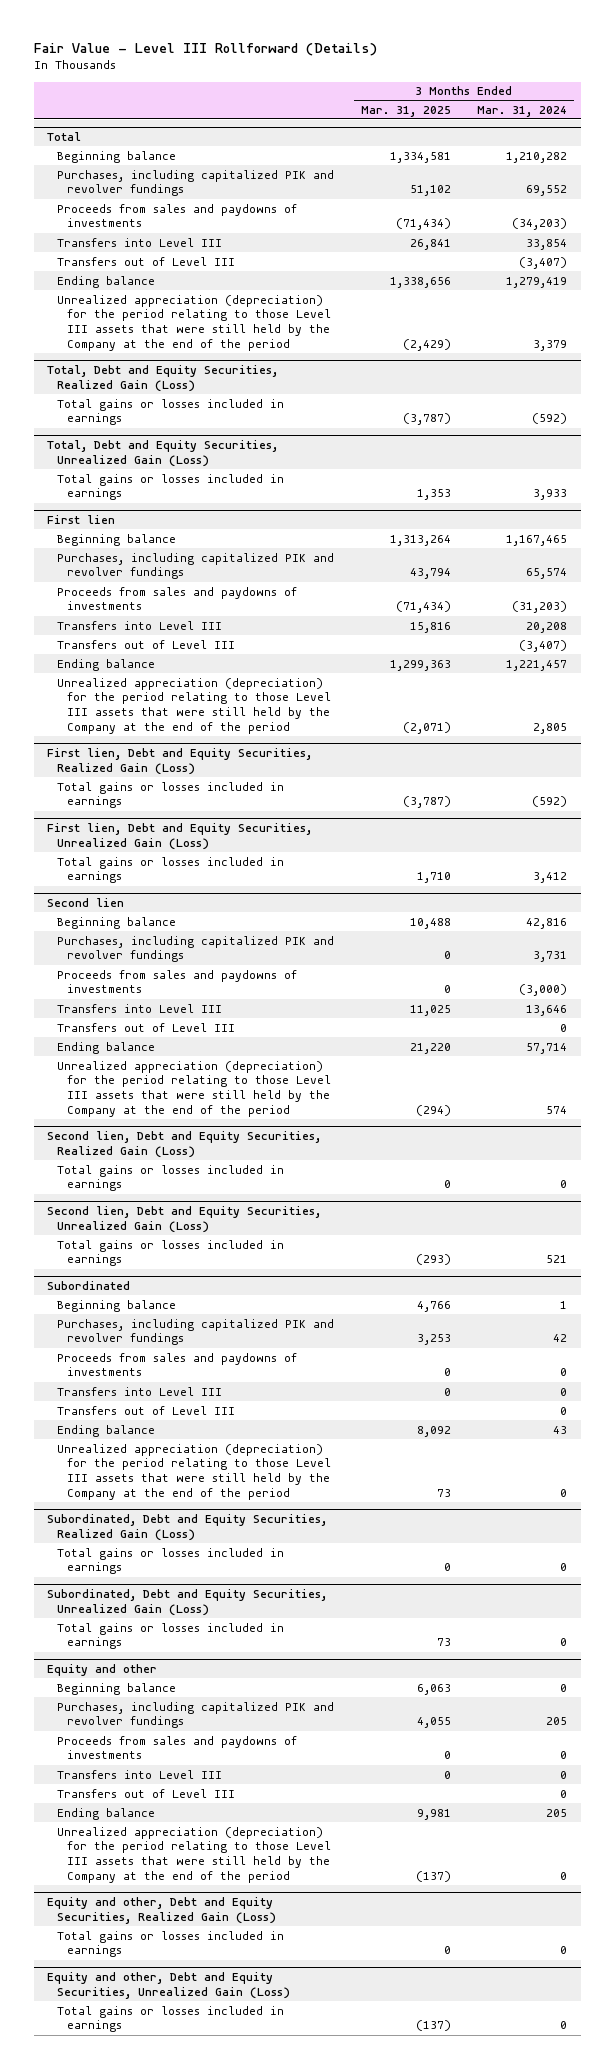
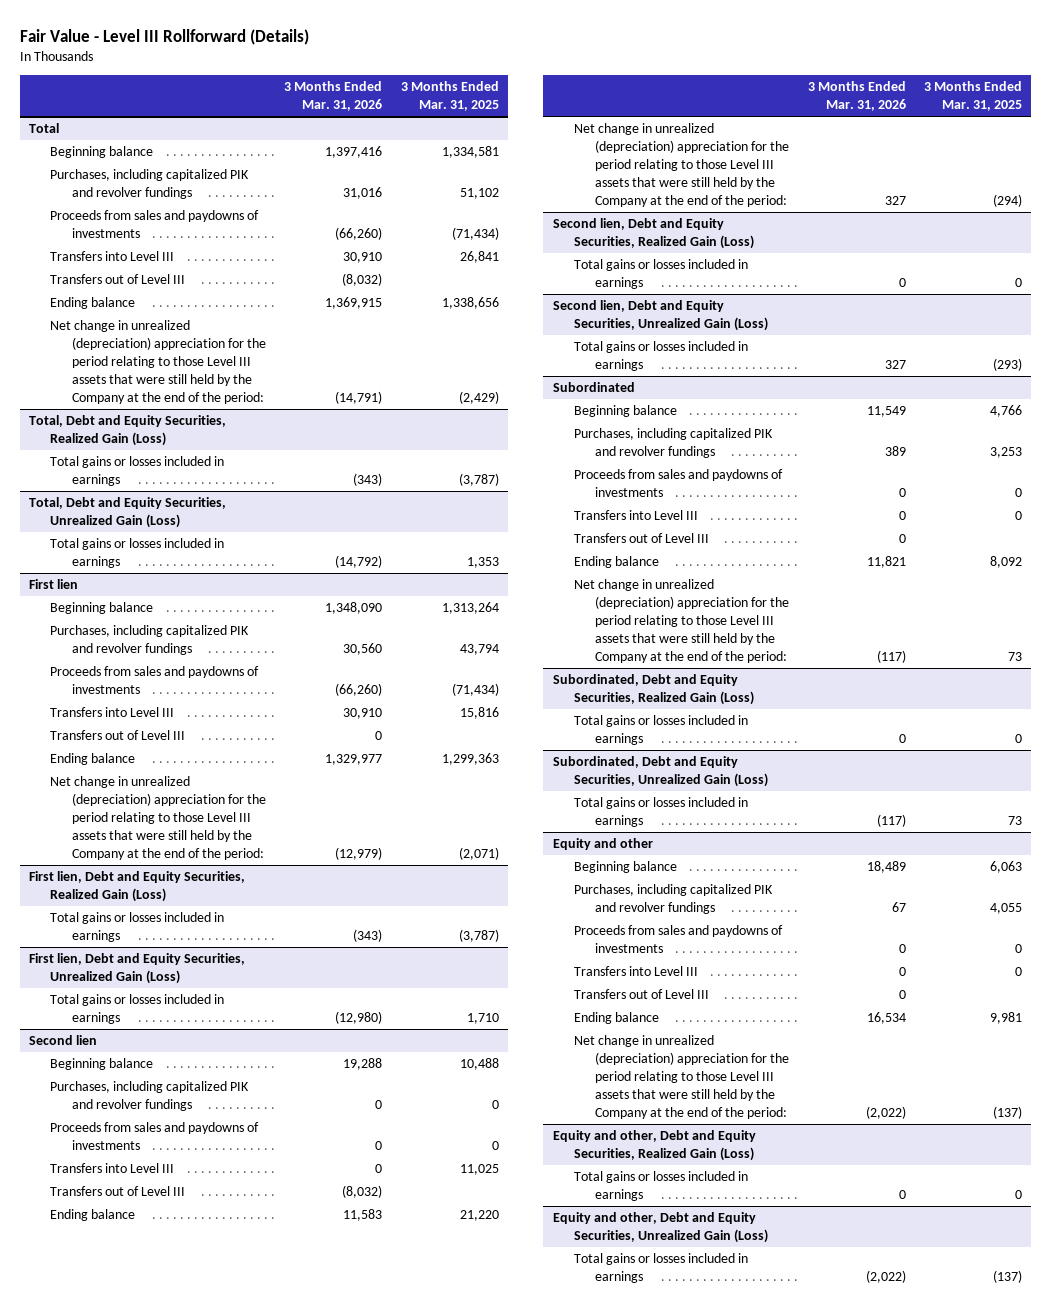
[477,105,568,117] Mar. 31, 2024 -> none
none -> [284,81,383,112] 3 Months Ended Mar. 31, 2026
[57,294,332,352] Unrealized appreciation (depreciation) for the period relating to those Level III assets that were still held by the Company at the end of the period -> [50,319,266,405] Net change in unrealized (depreciation) appreciation for the period relating to those Level III assets that were still held by the Company at the end of the period:
[57,677,332,735] Unrealized appreciation (depreciation) for the period relating to those Level III assets that were still held by the Company at the end of the period -> [50,775,266,861] Net change in unrealized (depreciation) appreciation for the period relating to those Level III assets that were still held by the Company at the end of the period:
[57,1060,332,1118] Unrealized appreciation (depreciation) for the period relating to those Level III assets that were still held by the Company at the end of the period -> [573,122,790,208] Net change in unrealized (depreciation) appreciation for the period relating to those Level III assets that were still held by the Company at the end of the period:
[57,1443,332,1501] Unrealized appreciation (depreciation) for the period relating to those Level III assets that were still held by the Company at the end of the period -> [573,578,790,664] Net change in unrealized (depreciation) appreciation for the period relating to those Level III assets that were still held by the Company at the end of the period:
[57,1826,332,1884] Unrealized appreciation (depreciation) for the period relating to those Level III assets that were still held by the Company at the end of the period -> [573,1034,790,1120] Net change in unrealized (depreciation) appreciation for the period relating to those Level III assets that were still held by the Company at the end of the period:

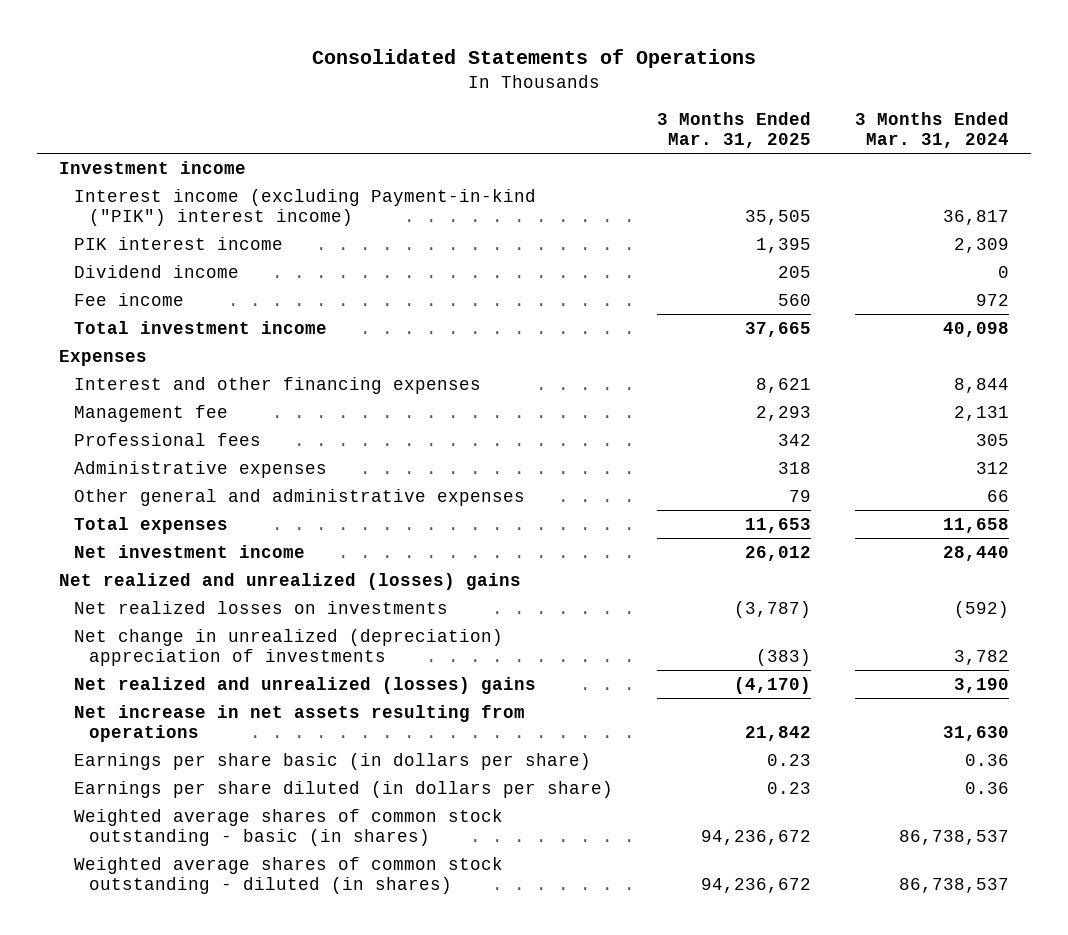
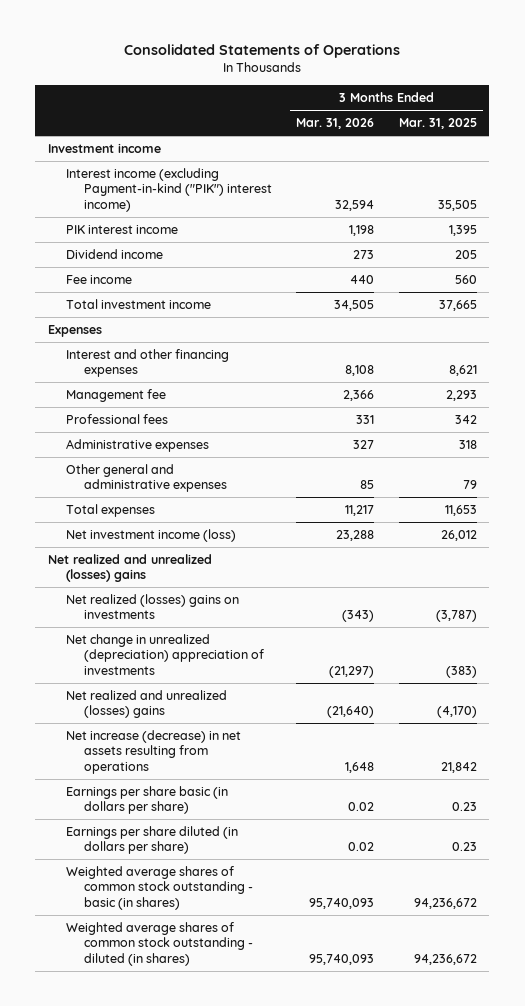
[855,111,1010,148] 3 Months Ended Mar. 31, 2024 -> none
none -> [296,118,375,130] Mar. 31, 2026
[74,544,306,558] Net investment income -> [65,529,236,543] Net investment income (loss)
[74,600,449,614] Net realized losses on investments -> [65,594,239,620] Net realized (losses) gains on investments
[74,704,526,742] Net increase in net assets resulting from operations -> [65,730,241,774] Net increase (decrease) in net assets resulting from operations

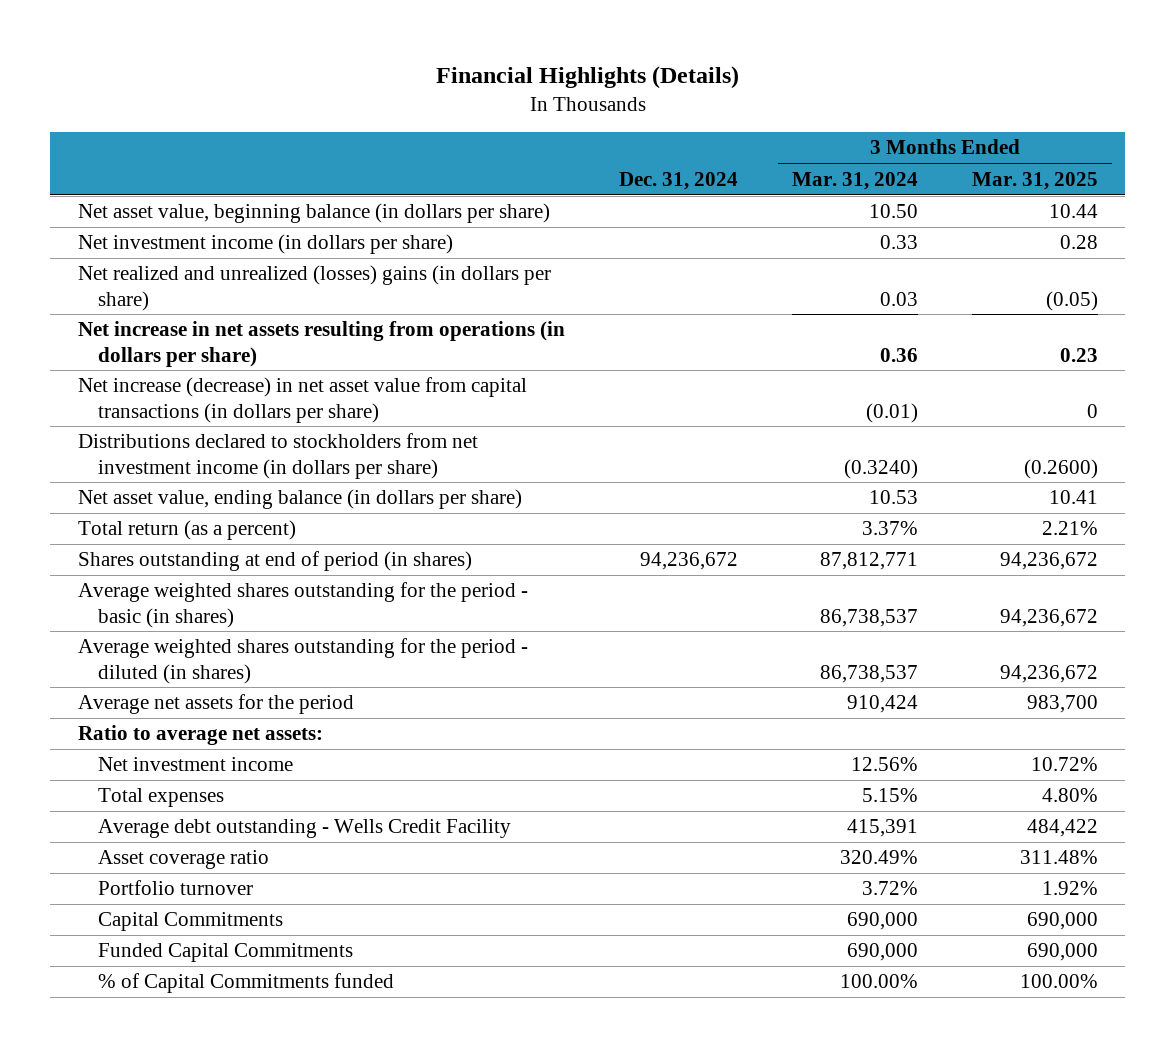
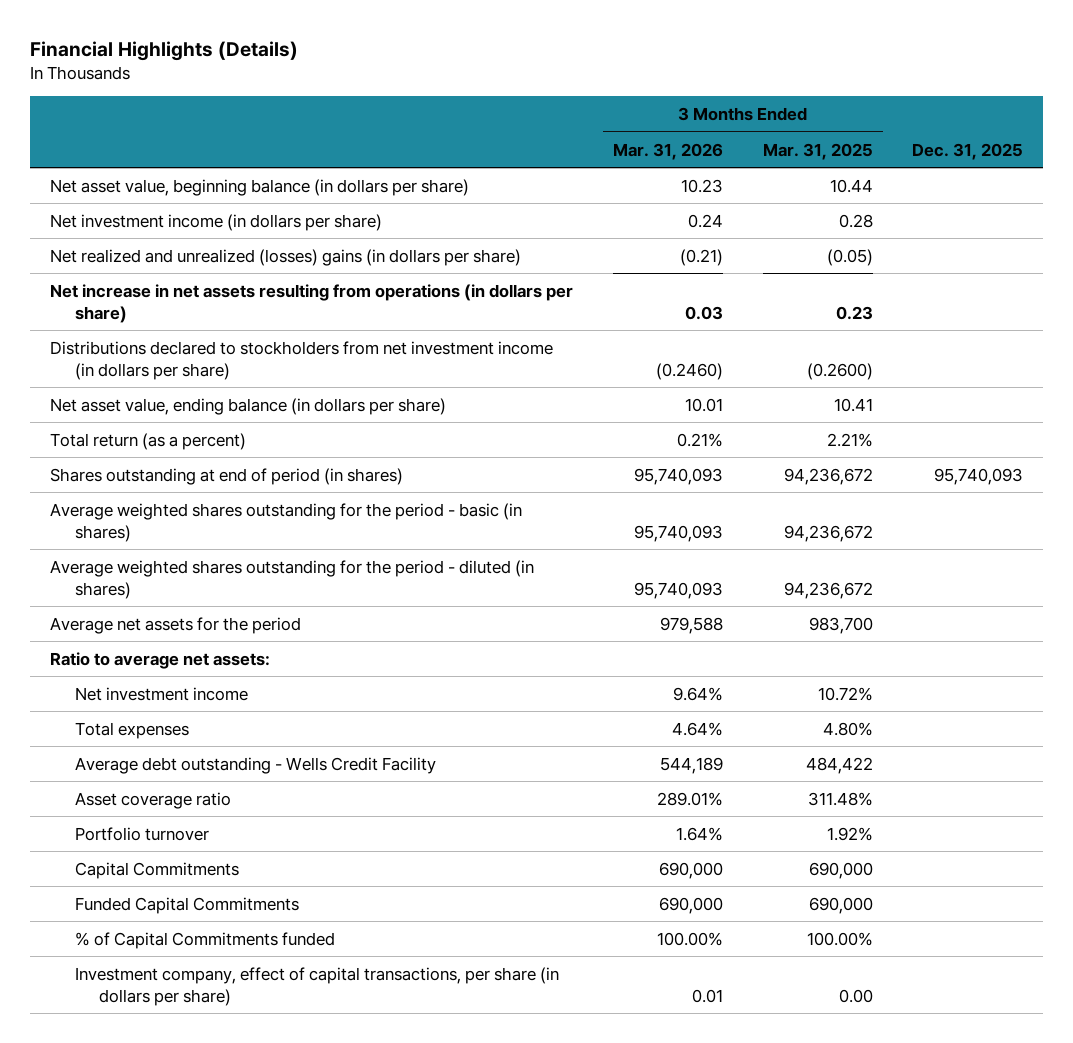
[618,171,738,190] Dec. 31, 2024 -> none
[791,171,918,190] Mar. 31, 2024 -> none
none -> [612,142,723,160] Mar. 31, 2026
none -> [912,142,1024,160] Dec. 31, 2025
[77,377,527,423] Net increase (decrease) in net asset value from capital transactions (in dollars per share) -> none
none -> [74,966,559,1006] Investment company, effect of capital transactions, per share (in dollars per share)

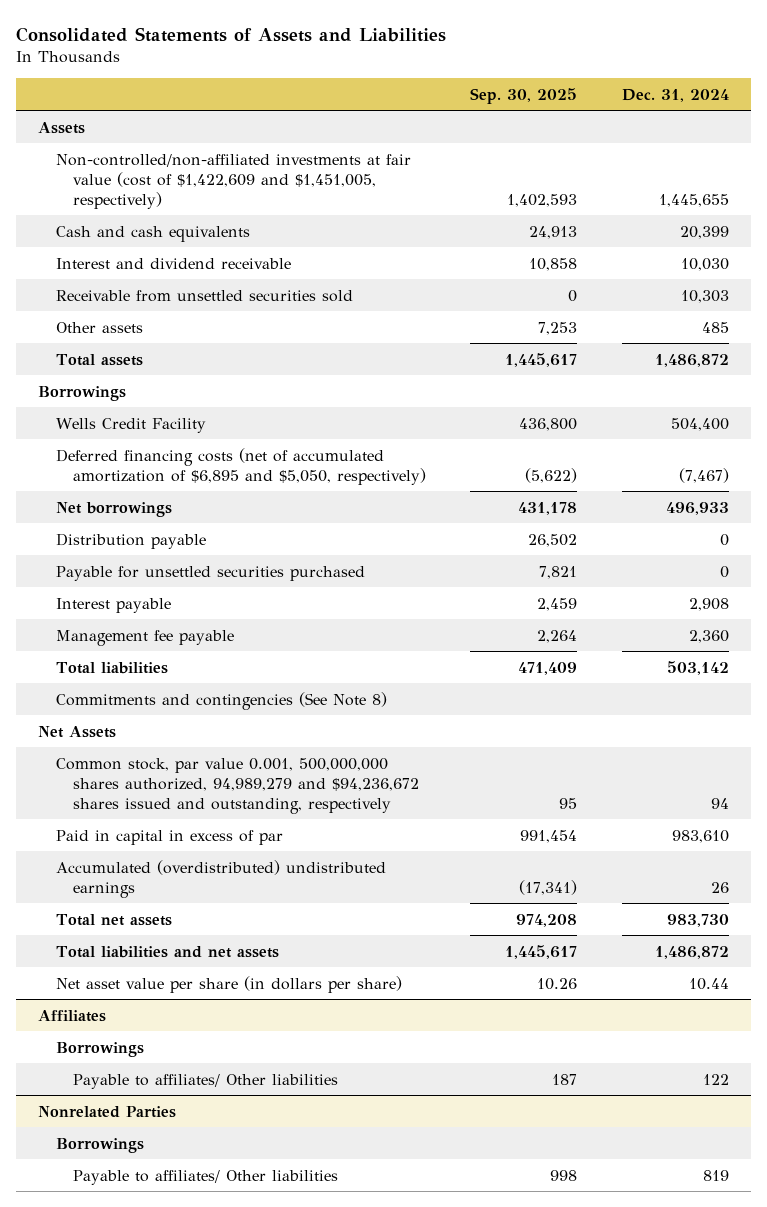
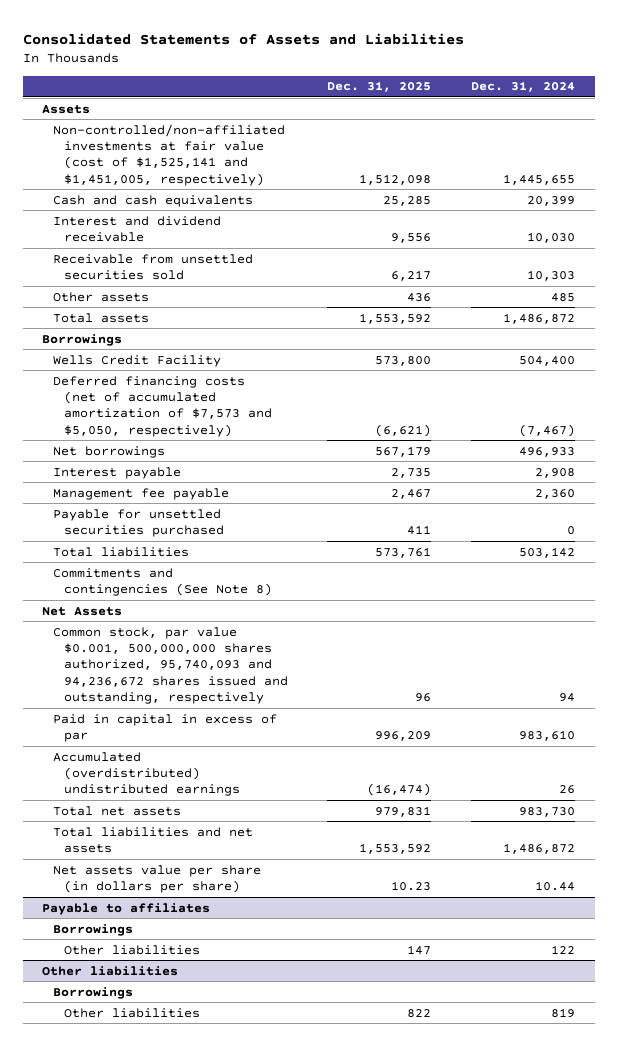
[470,87,578,104] Sep. 30, 2025 -> none
none -> [327,81,432,93] Dec. 31, 2025
[55,153,411,209] Non-controlled/non-affiliated investments at fair value (cost of $1,422,609 and $1,451,005, respectively) -> [53,123,286,186] Non-controlled/non-affiliated investments at fair value (cost of $1,525,141 and $1,451,005, respectively)
[55,447,427,485] Deferred financing costs (net of accumulated amortization of $6,895 and $5,050, respectively) -> [53,375,272,437] Deferred financing costs (net of accumulated amortization of $7,573 and $5,050, respectively)
[55,532,206,549] Distribution payable -> none
[55,565,365,581] Payable for unsettled securities purchased -> [53,508,224,537] Payable for unsettled securities purchased
[55,757,420,814] Common stock, par value 0.001, 500,000,000 shares authorized, 94,989,279 and $94,236,672 shares issued and outstanding, respectively -> [53,626,288,705] Common stock, par value $0.001, 500,000,000 shares authorized, 95,740,093 and 94,236,672 shares issued and outstanding, respectively
[55,975,402,993] Net asset value per share (in dollars per share) -> [53,864,262,893] Net assets value per share (in dollars per share)
[38,1009,107,1022] Affiliates -> [42,902,211,915] Payable to affiliates
[73,1073,339,1089] Payable to affiliates/ Other liabilities -> [63,944,200,955] Other liabilities
[38,1105,177,1118] Nonrelated Parties -> [42,965,179,976] Other liabilities
[73,1169,339,1185] Payable to affiliates/ Other liabilities -> [63,1007,200,1018] Other liabilities

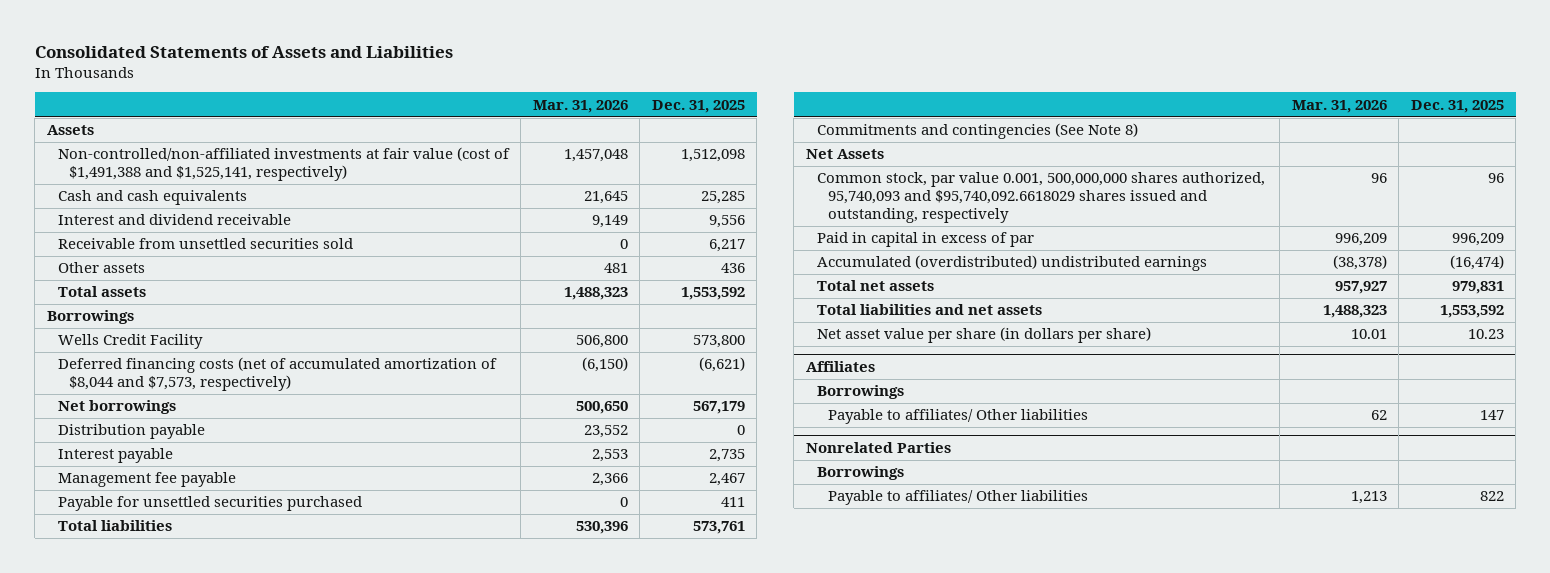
[470,81,575,93] Dec. 31, 2024 -> none
none -> [532,99,628,113] Mar. 31, 2026
[53,123,286,186] Non-controlled/non-affiliated investments at fair value (cost of $1,525,141 and $1,451,005, respectively) -> [57,147,510,182] Non-controlled/non-affiliated investments at fair value (cost of $1,491,388 and $1,525,141, respectively)
[53,375,272,437] Deferred financing costs (net of accumulated amortization of $7,573 and $5,050, respectively) -> [57,357,497,392] Deferred financing costs (net of accumulated amortization of $8,044 and $7,573, respectively)
none -> [57,424,205,440] Distribution payable
[53,626,288,705] Common stock, par value $0.001, 500,000,000 shares authorized, 95,740,093 and 94,236,672 shares issued and outstanding, respectively -> [817,172,1266,224] Common stock, par value 0.001, 500,000,000 shares authorized, 95,740,093 and $95,740,092.6618029 shares issued and outstanding, respectively
[53,864,262,893] Net assets value per share (in dollars per share) -> [817,327,1152,344] Net asset value per share (in dollars per share)
[42,902,211,915] Payable to affiliates -> [805,361,875,373] Affiliates
[63,944,200,955] Other liabilities -> [828,409,1089,425] Payable to affiliates/ Other liabilities
[42,965,179,976] Other liabilities -> [805,442,951,454] Nonrelated Parties
[63,1007,200,1018] Other liabilities -> [828,490,1089,506] Payable to affiliates/ Other liabilities

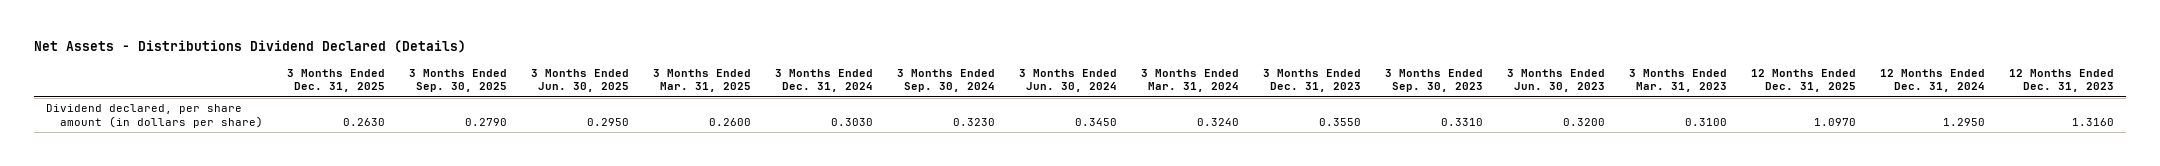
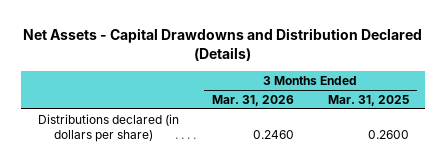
[34,40,467,54] Net Assets - Distributions Dividend Declared (Details) -> [23,28,423,62] Net Assets - Capital Drawdowns and Distribution Declared (Details)
[286,68,385,93] 3 Months Ended Dec. 31, 2025 -> none
[408,68,507,93] 3 Months Ended Sep. 30, 2025 -> none
[530,68,629,93] 3 Months Ended Jun. 30, 2025 -> none
[774,68,873,93] 3 Months Ended Dec. 31, 2024 -> none
[896,68,995,93] 3 Months Ended Sep. 30, 2024 -> none
[1018,68,1117,93] 3 Months Ended Jun. 30, 2024 -> none
[1140,68,1239,93] 3 Months Ended Mar. 31, 2024 -> none
[1262,68,1361,93] 3 Months Ended Dec. 31, 2023 -> none
[1384,68,1483,93] 3 Months Ended Sep. 30, 2023 -> none
[1506,68,1605,93] 3 Months Ended Jun. 30, 2023 -> none
[1628,68,1727,93] 3 Months Ended Mar. 31, 2023 -> none
[1750,68,1856,93] 12 Months Ended Dec. 31, 2025 -> none
[1879,68,1985,93] 12 Months Ended Dec. 31, 2024 -> none
[2008,68,2114,93] 12 Months Ended Dec. 31, 2023 -> none
none -> [212,94,295,106] Mar. 31, 2026
[46,104,263,128] Dividend declared, per share amount (in dollars per share) -> [37,113,179,142] Distributions declared (in dollars per share)

